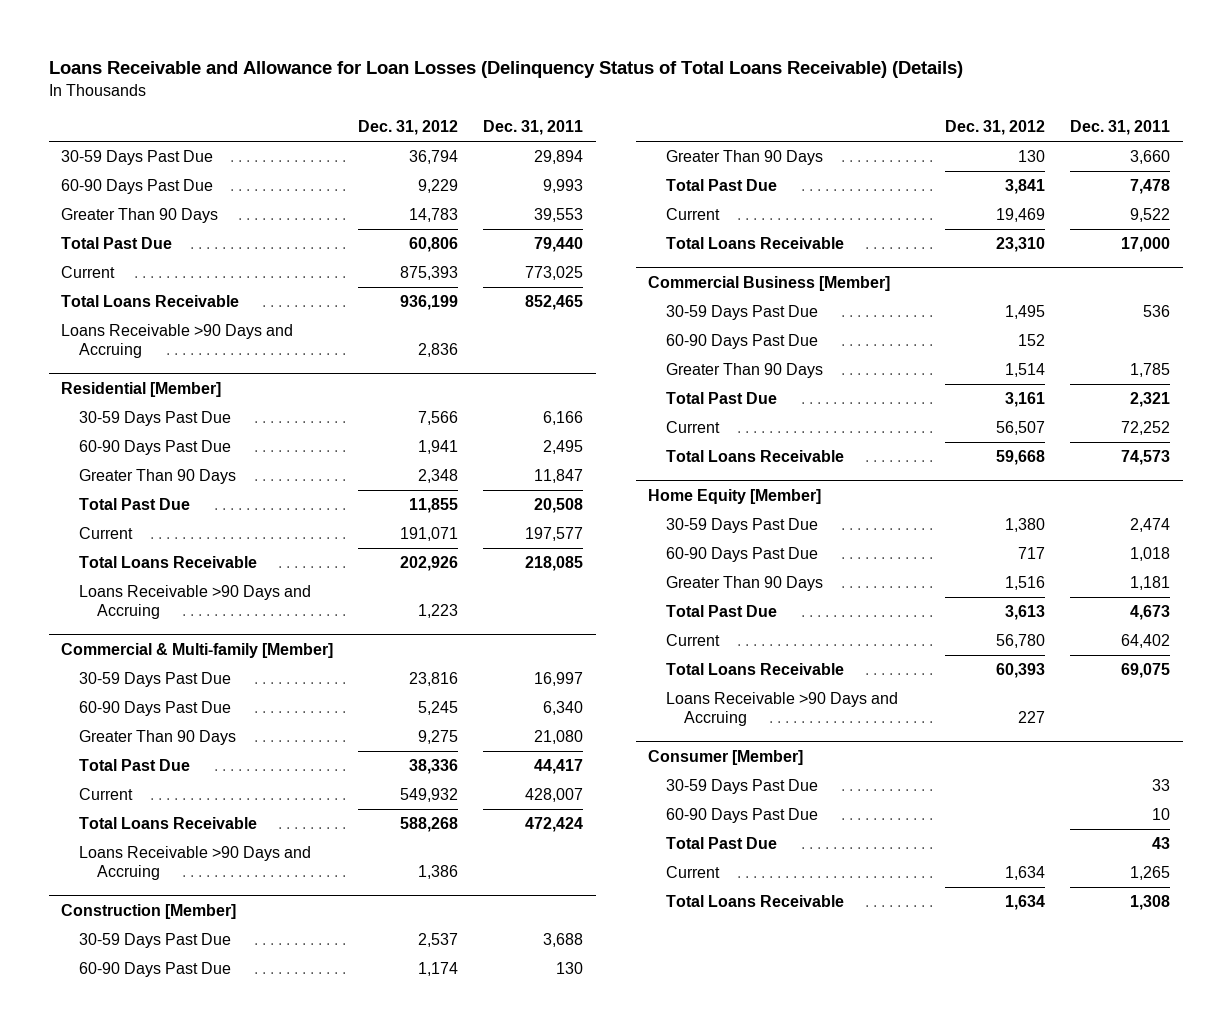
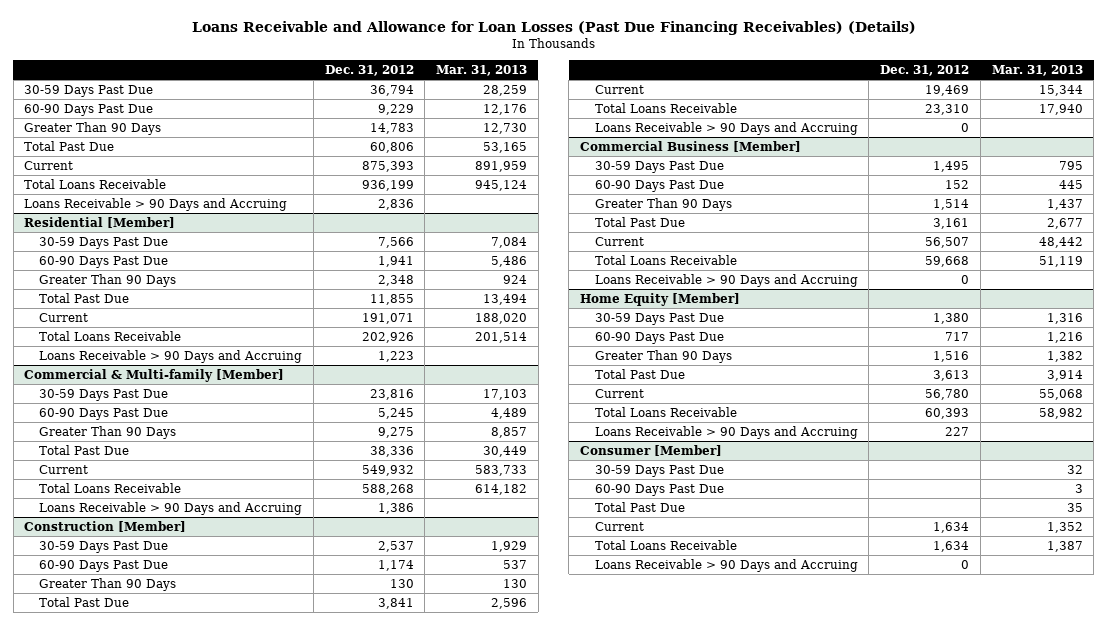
[48,60,963,78] Loans Receivable and Allowance for Loan Losses (Delinquency Status of Total Loans Receivable) (Details) -> [191,20,916,35] Loans Receivable and Allowance for Loan Losses (Past Due Financing Receivables) (Details)
[483,120,584,136] Dec. 31, 2011 -> none
none -> [436,65,528,77] Mar. 31, 2013
[61,324,294,358] Loans Receivable >90 Days and Accruing -> [24,197,288,211] Loans Receivable > 90 Days and Accruing
[78,585,311,619] Loans Receivable >90 Days and Accruing -> [39,349,303,363] Loans Receivable > 90 Days and Accruing
[78,846,311,880] Loans Receivable >90 Days and Accruing -> [39,501,303,515] Loans Receivable > 90 Days and Accruing
none -> [594,121,858,135] Loans Receivable > 90 Days and Accruing
none -> [594,273,858,287] Loans Receivable > 90 Days and Accruing
[666,692,899,726] Loans Receivable >90 Days and Accruing -> [594,425,858,439] Loans Receivable > 90 Days and Accruing
none -> [594,558,858,572] Loans Receivable > 90 Days and Accruing

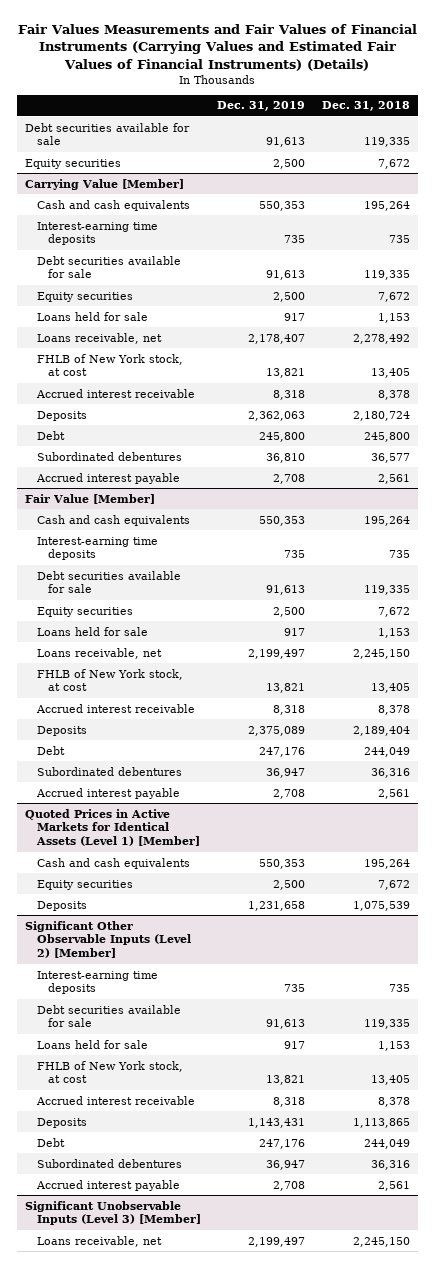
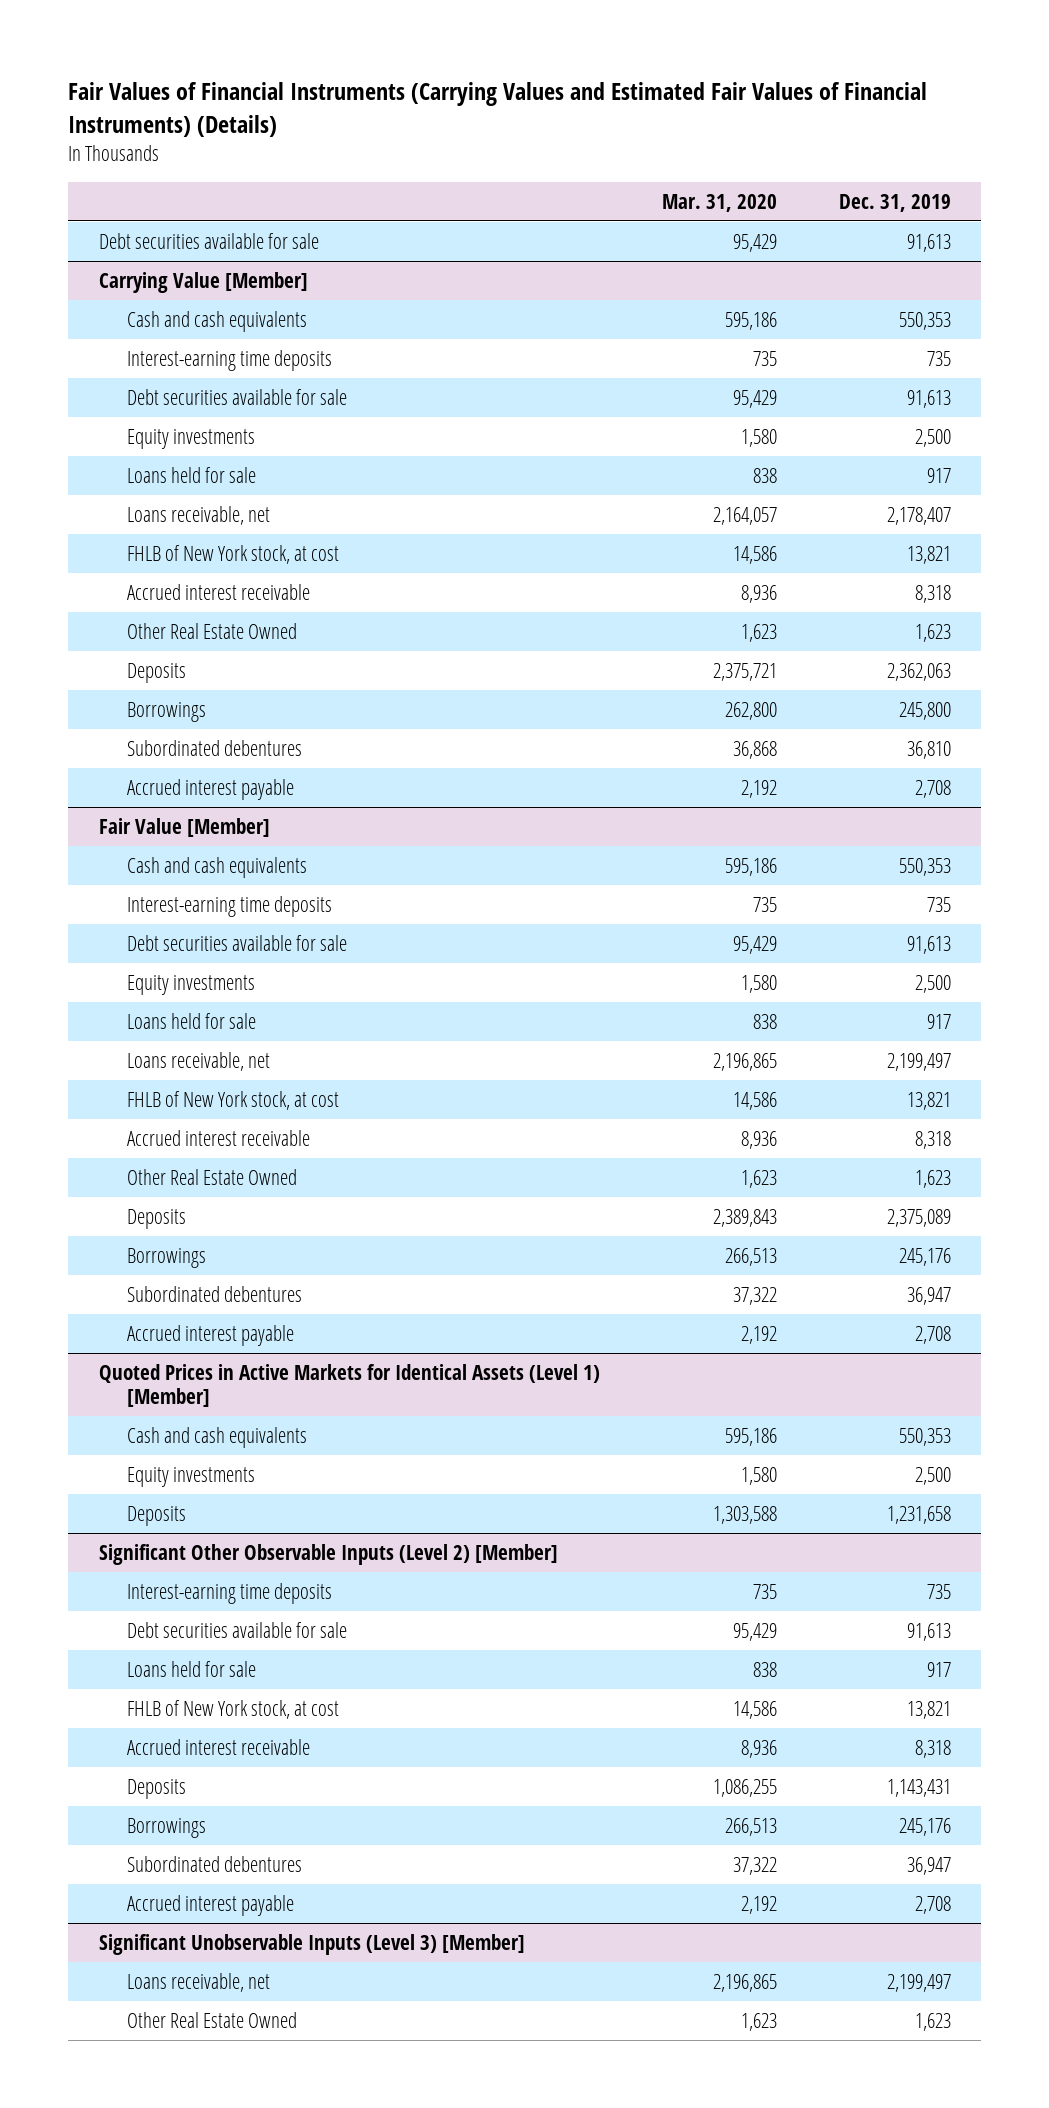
[18,24,418,71] Fair Values Measurements and Fair Values of Financial Instruments (Carrying Values and Estimated Fair Values of Financial Instruments) (Details) -> [67,82,927,137] Fair Values of Financial Instruments (Carrying Values and Estimated Fair Values of Financial Instruments) (Details)
[321,101,410,112] Dec. 31, 2018 -> none
none -> [661,193,777,212] Mar. 31, 2020
[25,158,122,169] Equity securities -> none
[36,291,133,302] Equity securities -> [126,428,255,449] Equity investments
none -> [126,622,297,639] Other Real Estate Owned
[36,430,65,440] Debt -> [126,701,206,722] Borrowings
[36,606,133,617] Equity securities -> [126,974,255,995] Equity investments
none -> [126,1168,297,1185] Other Real Estate Owned
[36,745,65,755] Debt -> none
none -> [126,1247,206,1268] Borrowings
[36,879,133,890] Equity securities -> [126,1466,255,1487] Equity investments
[36,1137,65,1147] Debt -> none
none -> [126,1817,206,1838] Borrowings
none -> [126,2011,297,2028] Other Real Estate Owned

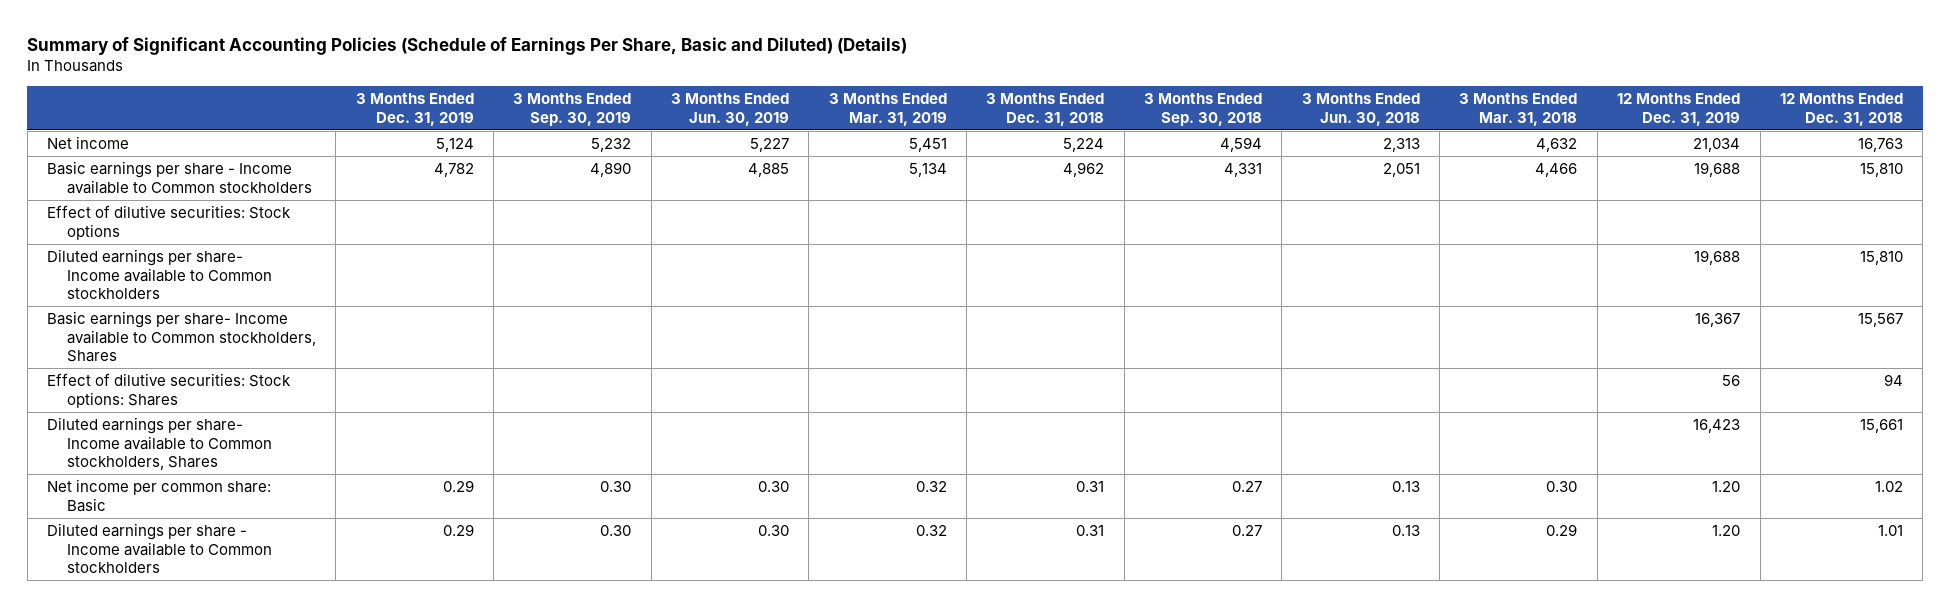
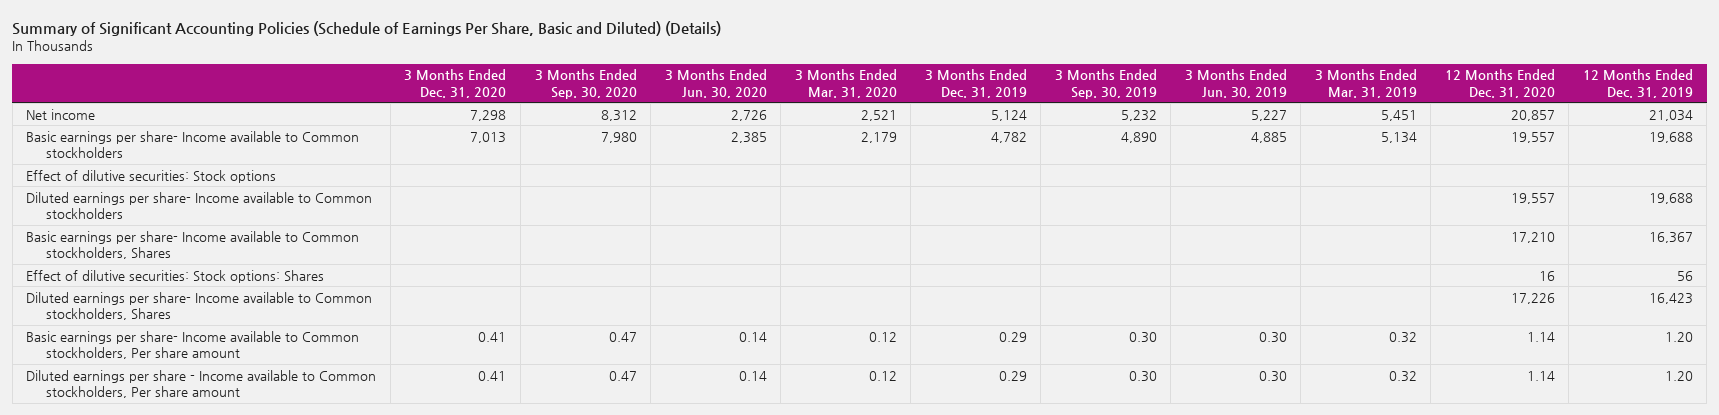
[986,92,1105,126] 3 Months Ended Dec. 31, 2018 -> none
[1144,92,1263,126] 3 Months Ended Sep. 30, 2018 -> none
[1301,92,1420,126] 3 Months Ended Jun. 30, 2018 -> none
[1459,92,1578,126] 3 Months Ended Mar. 31, 2018 -> none
[1779,92,1903,126] 12 Months Ended Dec. 31, 2018 -> none
none -> [404,69,507,98] 3 Months Ended Dec. 31, 2020
none -> [534,69,637,99] 3 Months Ended Sep. 30, 2020
none -> [664,69,767,98] 3 Months Ended Jun. 30, 2020
none -> [794,69,897,98] 3 Months Ended Mar. 31, 2020
none -> [1444,69,1555,98] 12 Months Ended Dec. 31, 2020
[47,160,313,194] Basic earnings per share - Income available to Common stockholders -> [26,130,360,159] Basic earnings per share- Income available to Common stockholders
[47,478,272,512] Net income per common share: Basic -> [26,330,360,360] Basic earnings per share- Income available to Common stockholders, Per share amount
[47,522,273,574] Diluted earnings per share - Income available to Common stockholders -> [26,369,377,399] Diluted earnings per share - Income available to Common stockholders, Per share amount

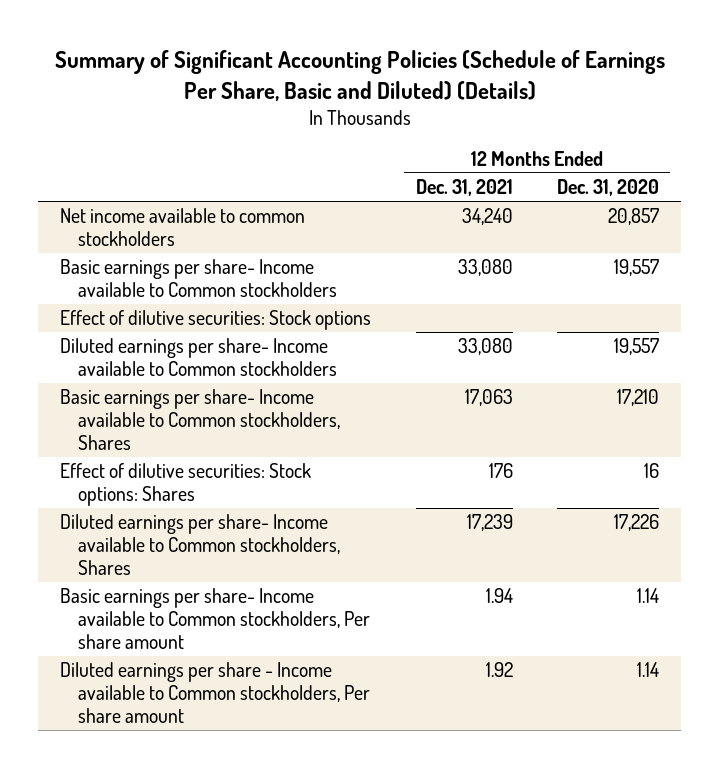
[404,69,507,98] 3 Months Ended Dec. 31, 2020 -> none
[534,69,637,99] 3 Months Ended Sep. 30, 2020 -> none
[664,69,767,98] 3 Months Ended Jun. 30, 2020 -> none
[794,69,897,98] 3 Months Ended Mar. 31, 2020 -> none
[924,69,1027,98] 3 Months Ended Dec. 31, 2019 -> none
[1054,69,1157,99] 3 Months Ended Sep. 30, 2019 -> none
[1184,69,1287,98] 3 Months Ended Jun. 30, 2019 -> none
[1314,69,1417,98] 3 Months Ended Mar. 31, 2019 -> none
[1582,69,1693,98] 12 Months Ended Dec. 31, 2019 -> none
none -> [415,179,513,197] Dec. 31, 2021
[26,108,96,120] Net income -> [60,208,306,247] Net income available to common stockholders

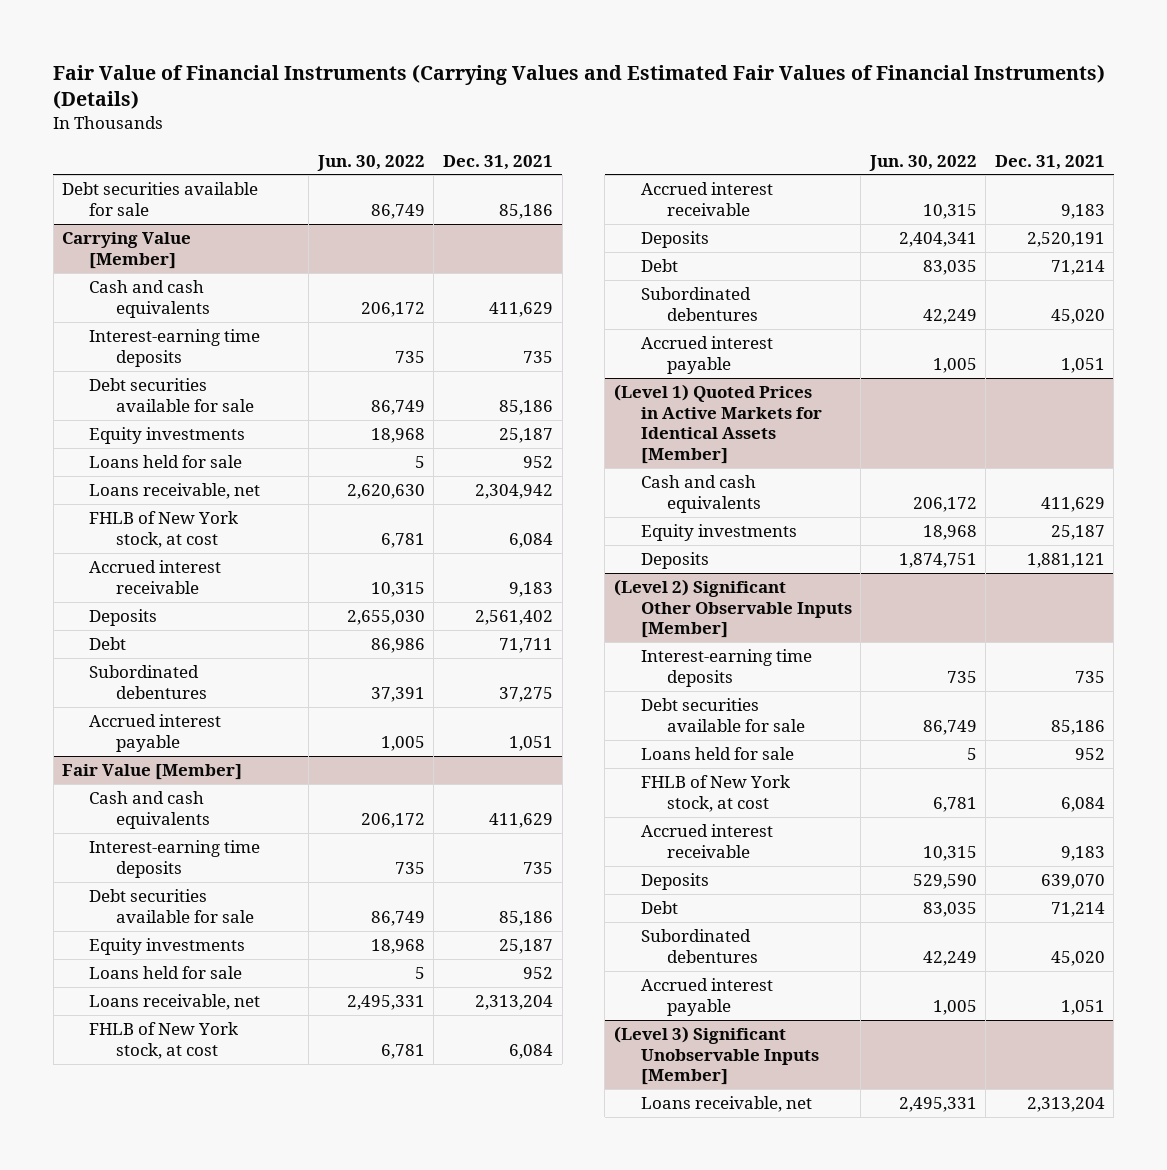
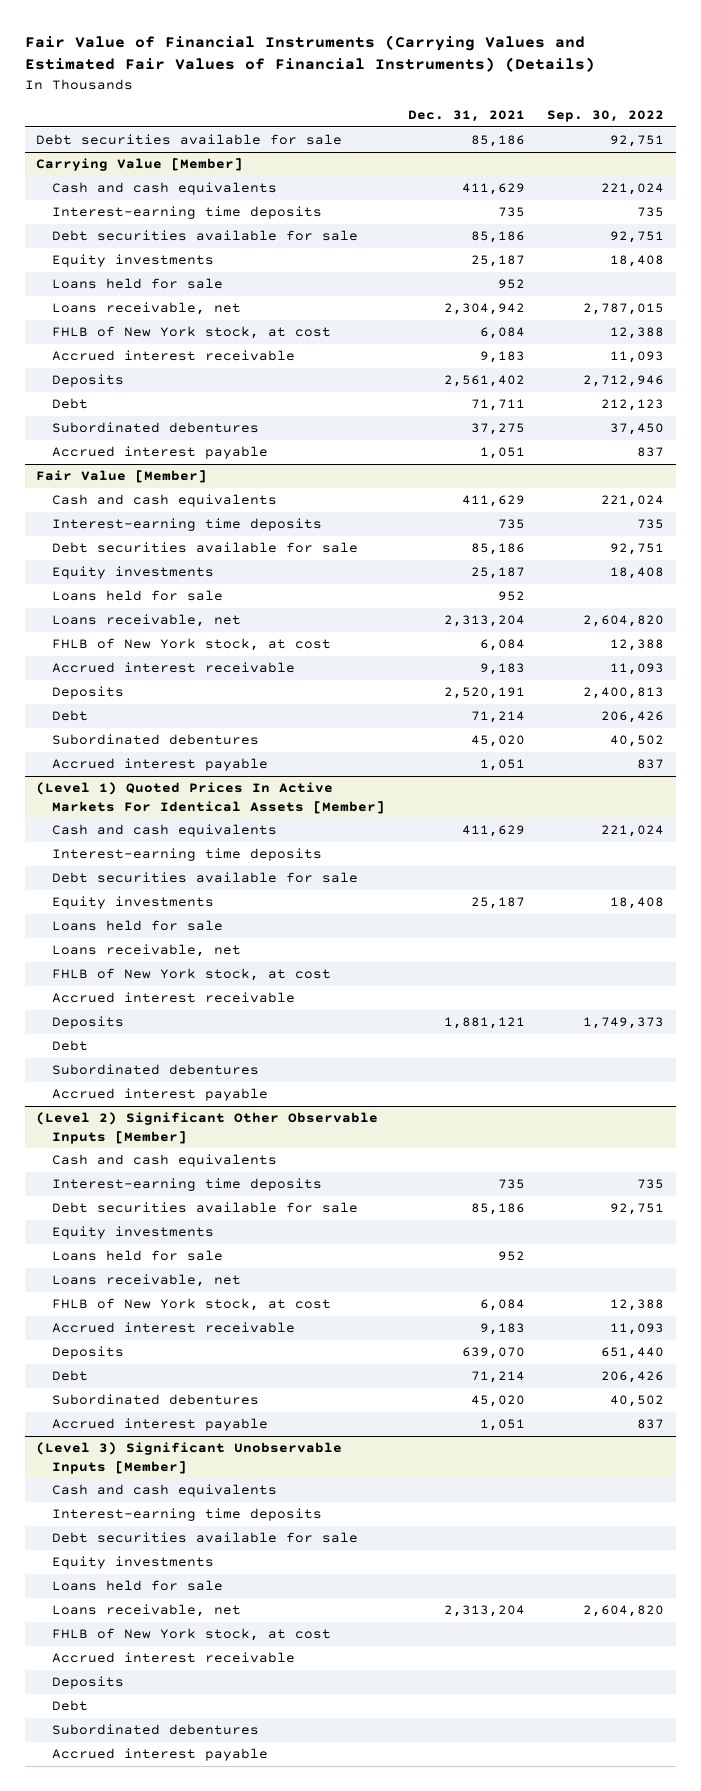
[316,154,425,171] Jun. 30, 2022 -> none
none -> [547,110,665,123] Sep. 30, 2022
[613,384,822,464] (Level 1) Quoted Prices in Active Markets for Identical Assets [Member] -> [36,782,386,814] (Level 1) Quoted Prices In Active Markets For Identical Assets [Member]
none -> [52,848,323,862] Interest-earning time deposits
none -> [52,872,359,884] Debt securities available for sale
none -> [52,920,224,932] Loans held for sale
none -> [52,944,242,958] Loans receivable, net
none -> [52,968,332,982] FHLB of New York stock, at cost
none -> [52,992,296,1004] Accrued interest receivable
none -> [52,1040,89,1052] Debt
none -> [52,1064,260,1076] Subordinated debentures
none -> [52,1088,269,1102] Accrued interest payable
none -> [52,1154,278,1168] Cash and cash equivalents
none -> [52,1226,215,1240] Equity investments
none -> [52,1274,242,1288] Loans receivable, net
none -> [52,1484,278,1498] Cash and cash equivalents
none -> [52,1508,323,1522] Interest-earning time deposits
none -> [52,1532,359,1544] Debt securities available for sale
none -> [52,1556,215,1570] Equity investments
none -> [52,1580,224,1592] Loans held for sale
none -> [52,1628,332,1642] FHLB of New York stock, at cost
none -> [52,1652,296,1664] Accrued interest receivable
none -> [52,1676,125,1690] Deposits
none -> [52,1700,89,1712] Debt
none -> [52,1724,260,1736] Subordinated debentures
none -> [52,1748,269,1762] Accrued interest payable

